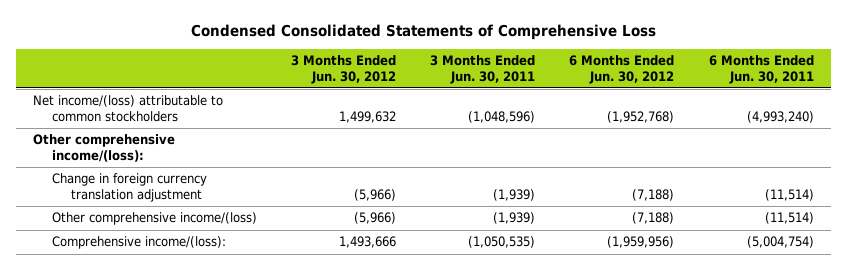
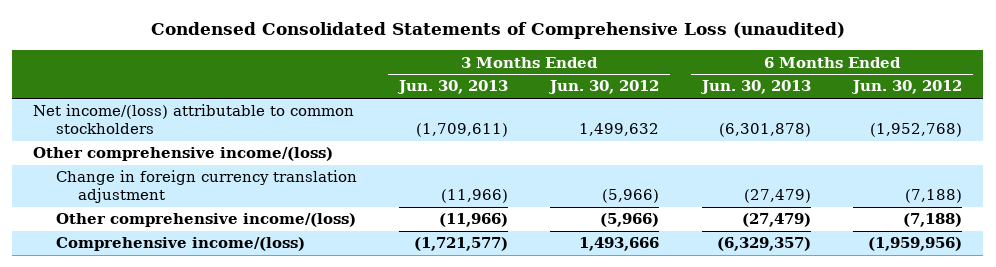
[190,23,656,40] Condensed Consolidated Statements of Comprehensive Loss -> [150,22,845,40] Condensed Consolidated Statements of Comprehensive Loss (unaudited)
[430,54,536,84] 3 Months Ended Jun. 30, 2011 -> none
[708,54,814,84] 6 Months Ended Jun. 30, 2011 -> none
none -> [397,80,509,95] Jun. 30, 2013
none -> [699,80,811,95] Jun. 30, 2013
[33,134,176,163] Other comprehensive income/(loss): -> [33,147,334,162] Other comprehensive income/(loss)
[51,236,226,250] Comprehensive income/(loss): -> [55,237,305,252] Comprehensive income/(loss)

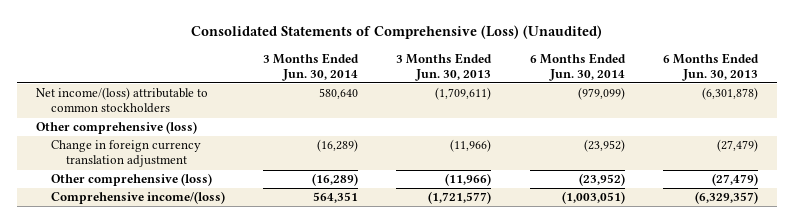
[150,22,845,40] Condensed Consolidated Statements of Comprehensive Loss (unaudited) -> [190,25,602,40] Consolidated Statements of Comprehensive (Loss) (Unaudited)
[548,80,660,95] Jun. 30, 2012 -> none
[851,80,963,95] Jun. 30, 2012 -> none
none -> [263,52,360,81] 3 Months Ended Jun. 30, 2014
none -> [529,52,626,81] 6 Months Ended Jun. 30, 2014
[33,147,334,162] Other comprehensive income/(loss) -> [35,121,197,135] Other comprehensive (loss)
[55,213,356,228] Other comprehensive income/(loss) -> [50,173,212,187] Other comprehensive (loss)

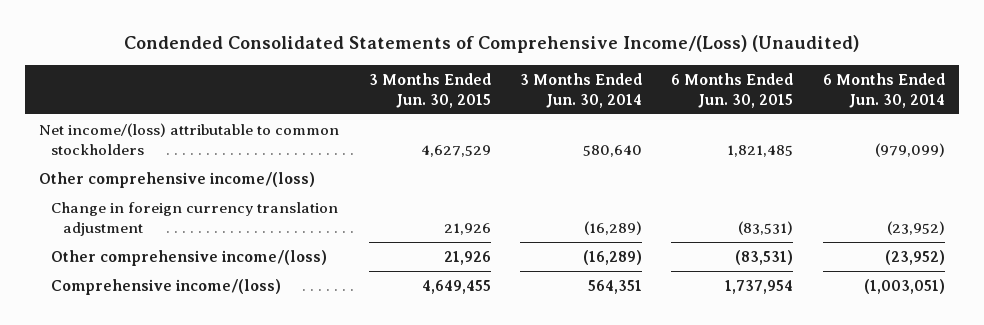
[190,25,602,40] Consolidated Statements of Comprehensive (Loss) (Unaudited) -> [124,35,860,54] Condended Consolidated Statements of Comprehensive Income/(Loss) (Unaudited)
[396,52,493,81] 3 Months Ended Jun. 30, 2013 -> none
[663,52,760,81] 6 Months Ended Jun. 30, 2013 -> none
none -> [368,72,491,108] 3 Months Ended Jun. 30, 2015
none -> [671,72,794,108] 6 Months Ended Jun. 30, 2015
[35,121,197,135] Other comprehensive (loss) -> [39,172,316,189] Other comprehensive income/(loss)
[50,173,212,187] Other comprehensive (loss) -> [51,250,328,267] Other comprehensive income/(loss)

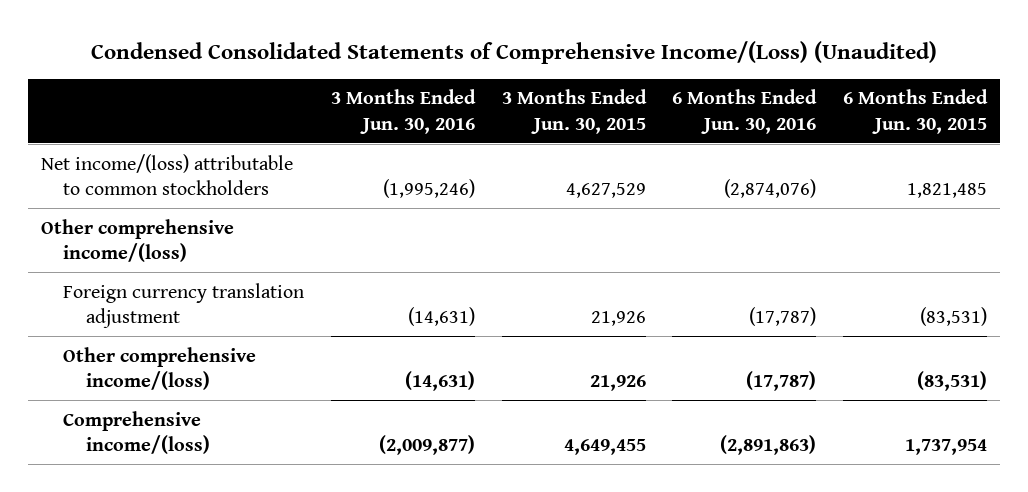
[124,35,860,54] Condended Consolidated Statements of Comprehensive Income/(Loss) (Unaudited) -> [91,40,938,64] Condensed Consolidated Statements of Comprehensive Income/(Loss) (Unaudited)
[520,72,643,108] 3 Months Ended Jun. 30, 2014 -> none
[822,72,945,108] 6 Months Ended Jun. 30, 2014 -> none
none -> [331,89,477,134] 3 Months Ended Jun. 30, 2016
none -> [672,89,818,134] 6 Months Ended Jun. 30, 2016
[51,202,339,236] Change in foreign currency translation adjustment -> [63,282,305,329] Foreign currency translation adjustment

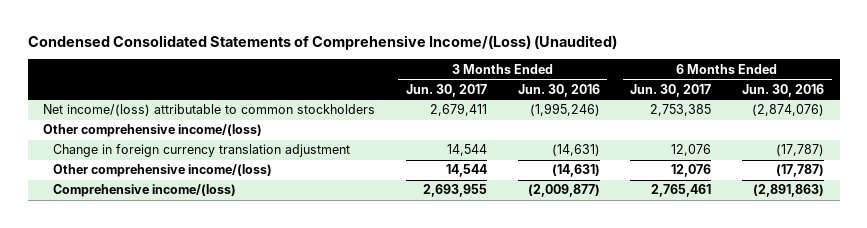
[501,89,647,134] 3 Months Ended Jun. 30, 2015 -> none
[842,89,988,134] 6 Months Ended Jun. 30, 2015 -> none
none -> [405,83,487,97] Jun. 30, 2017
none -> [630,83,712,97] Jun. 30, 2017
[63,282,305,329] Foreign currency translation adjustment -> [52,144,350,158] Change in foreign currency translation adjustment

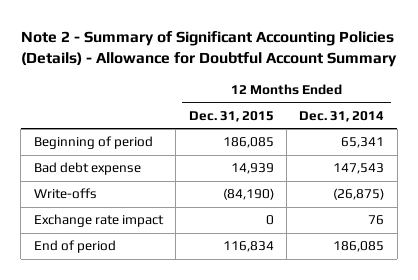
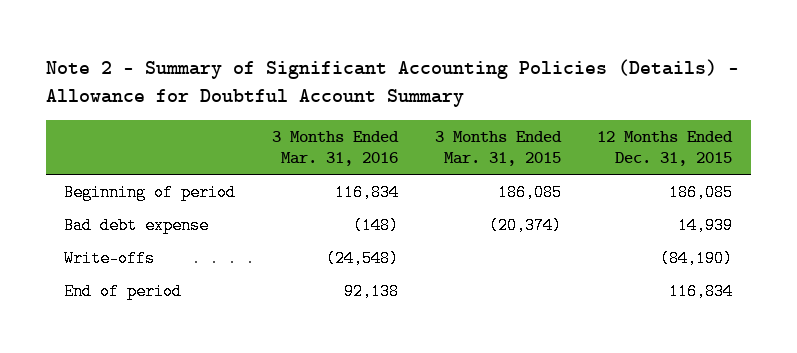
[299,110,385,122] Dec. 31, 2014 -> none
none -> [271,131,399,167] 3 Months Ended Mar. 31, 2016
none -> [434,131,562,167] 3 Months Ended Mar. 31, 2015
[33,214,164,228] Exchange rate impact -> none

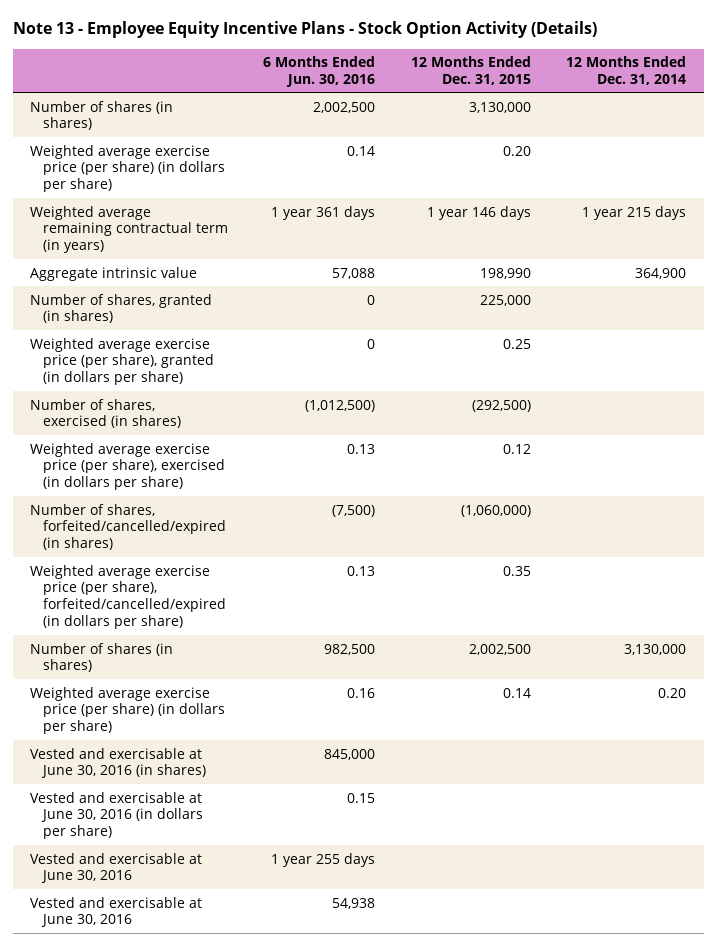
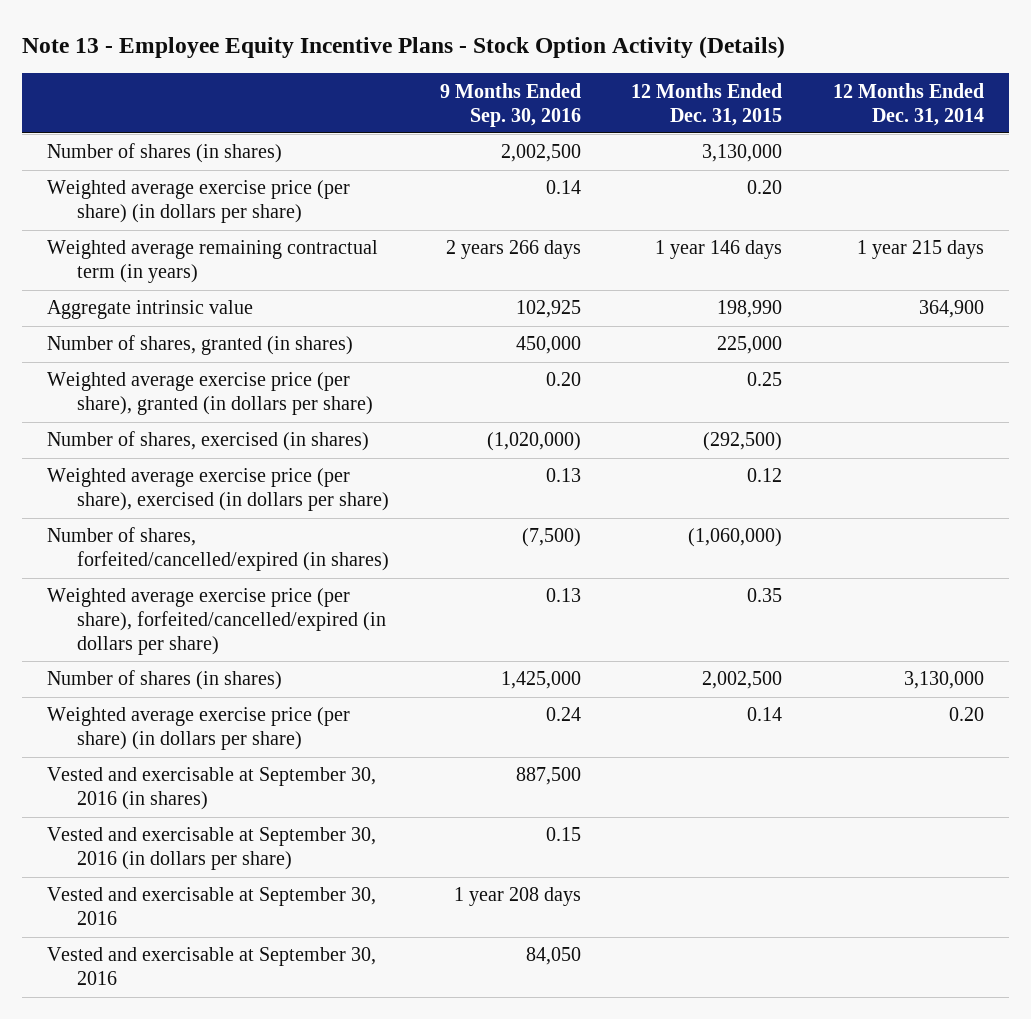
[263,56,376,87] 6 Months Ended Jun. 30, 2016 -> none
none -> [439,82,581,127] 9 Months Ended Sep. 30, 2016
[30,747,206,779] Vested and exercisable at June 30, 2016 (in shares) -> [46,767,376,811] Vested and exercisable at September 30, 2016 (in shares)
[30,791,203,840] Vested and exercisable at June 30, 2016 (in dollars per share) -> [46,827,376,871] Vested and exercisable at September 30, 2016 (in dollars per share)
[30,852,203,884] Vested and exercisable at June 30, 2016 -> [46,887,376,926] Vested and exercisable at September 30, 2016
[30,896,203,928] Vested and exercisable at June 30, 2016 -> [46,947,376,986] Vested and exercisable at September 30, 2016

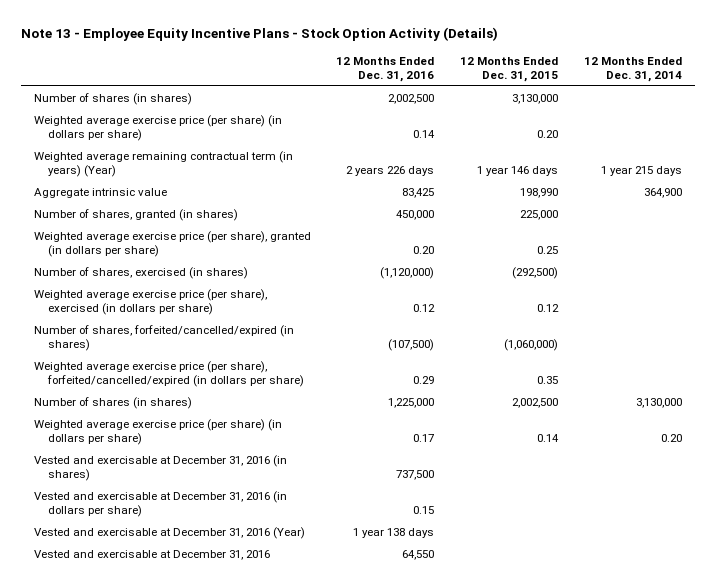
[439,82,581,127] 9 Months Ended Sep. 30, 2016 -> none
none -> [336,57,435,82] 12 Months Ended Dec. 31, 2016
[46,240,378,284] Weighted average remaining contractual term (in years) -> [33,151,293,177] Weighted average remaining contractual term (in years) (Year)
[46,767,376,811] Vested and exercisable at September 30, 2016 (in shares) -> [33,455,287,481] Vested and exercisable at December 31, 2016 (in shares)
[46,827,376,871] Vested and exercisable at September 30, 2016 (in dollars per share) -> [33,491,287,517] Vested and exercisable at December 31, 2016 (in dollars per share)
[46,887,376,926] Vested and exercisable at September 30, 2016 -> [33,527,305,540] Vested and exercisable at December 31, 2016 (Year)
[46,947,376,986] Vested and exercisable at September 30, 2016 -> [33,550,270,561] Vested and exercisable at December 31, 2016

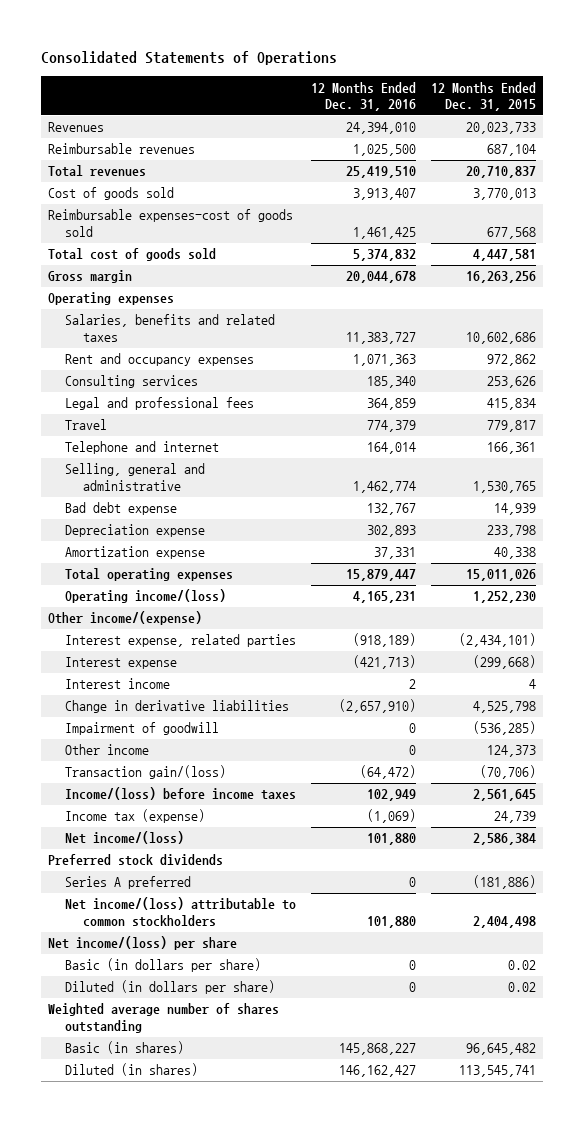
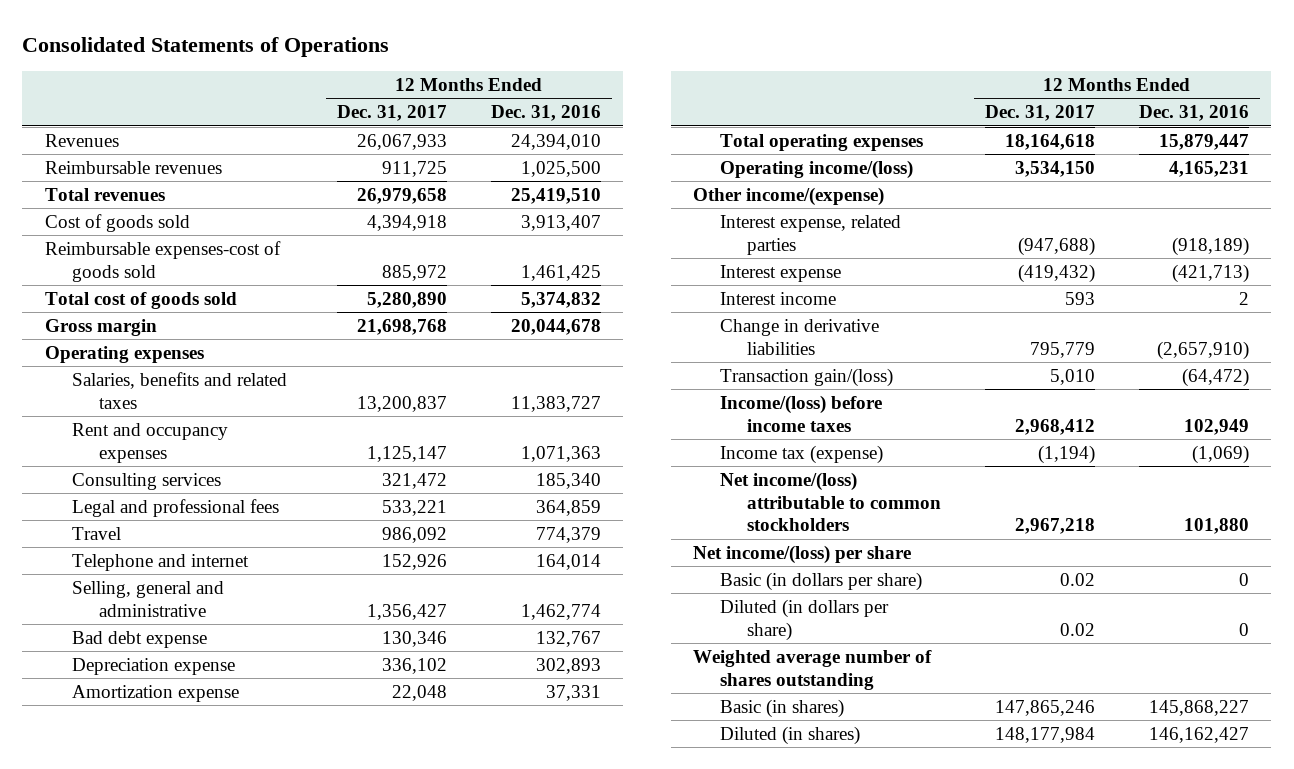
[430,81,536,112] 12 Months Ended Dec. 31, 2015 -> none
none -> [336,105,447,122] Dec. 31, 2017
[65,722,220,736] Impairment of goodwill -> none
[65,744,150,756] Other income -> none
[65,831,185,845] Net income/(loss) -> none
[48,854,224,867] Preferred stock dividends -> none
[65,876,192,890] Series A preferred -> none

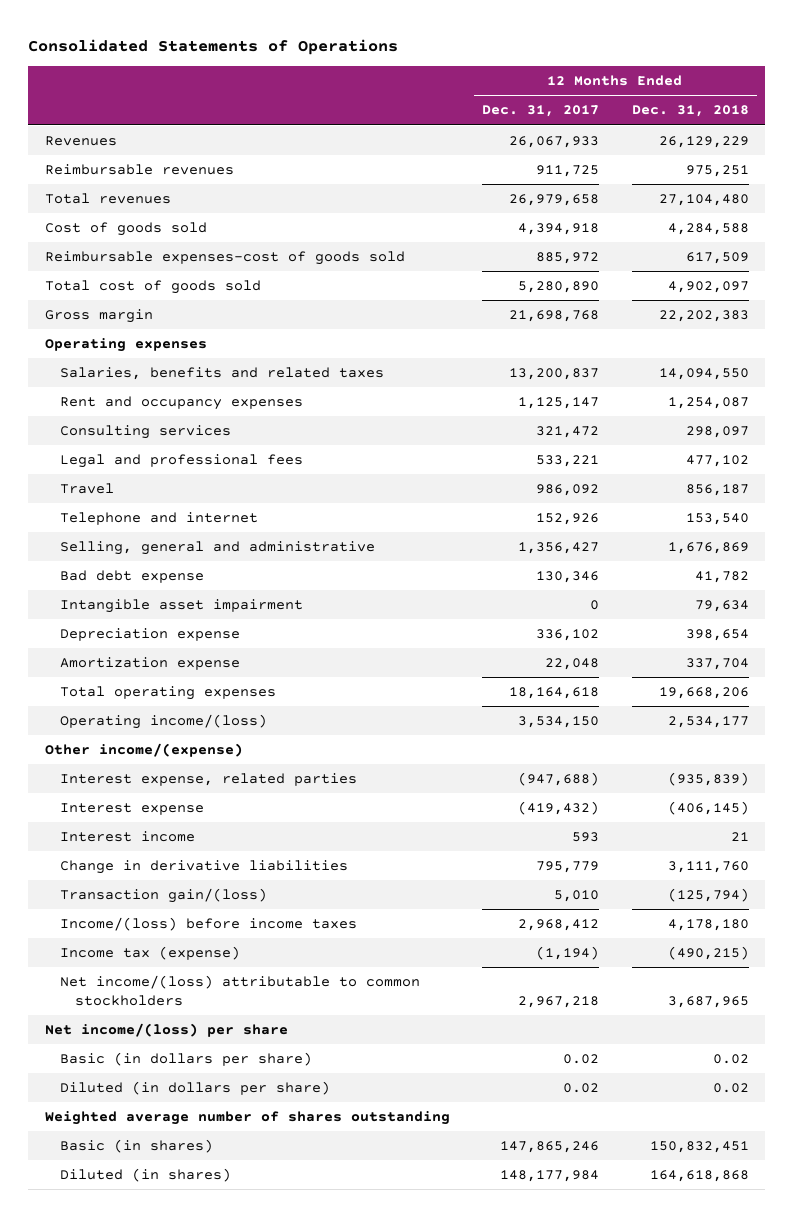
[490,105,601,122] Dec. 31, 2016 -> none
none -> [631,105,749,118] Dec. 31, 2018
none -> [59,598,303,613] Intangible asset impairment

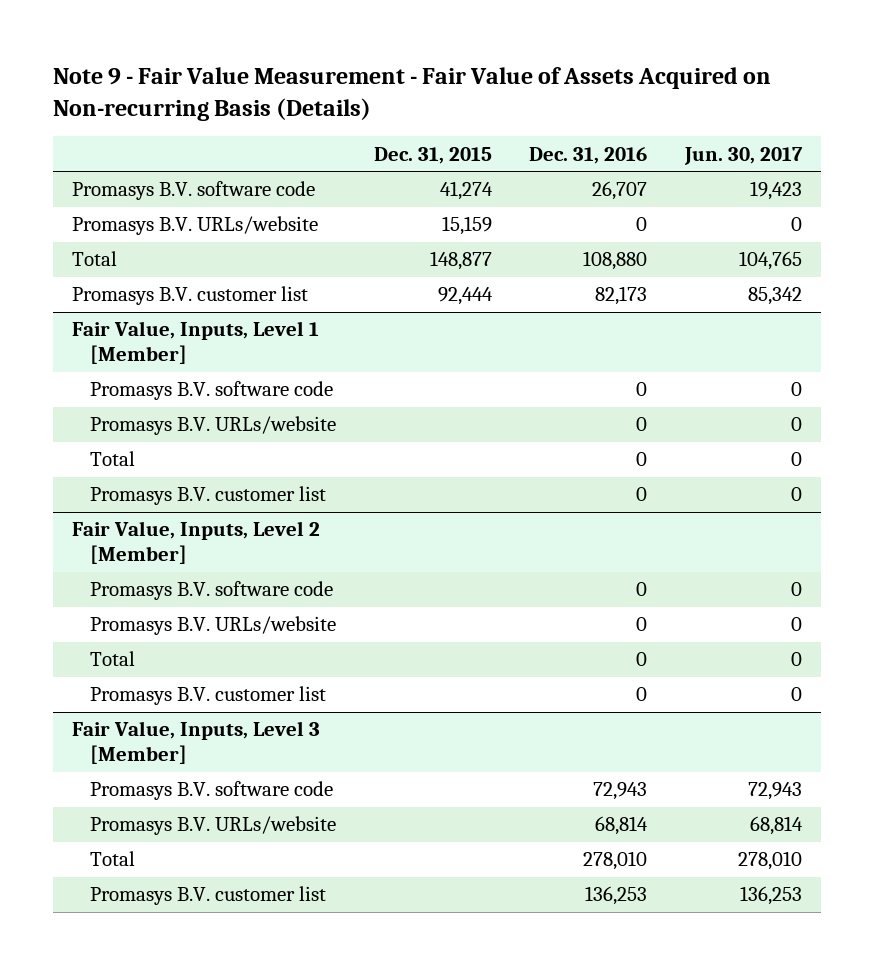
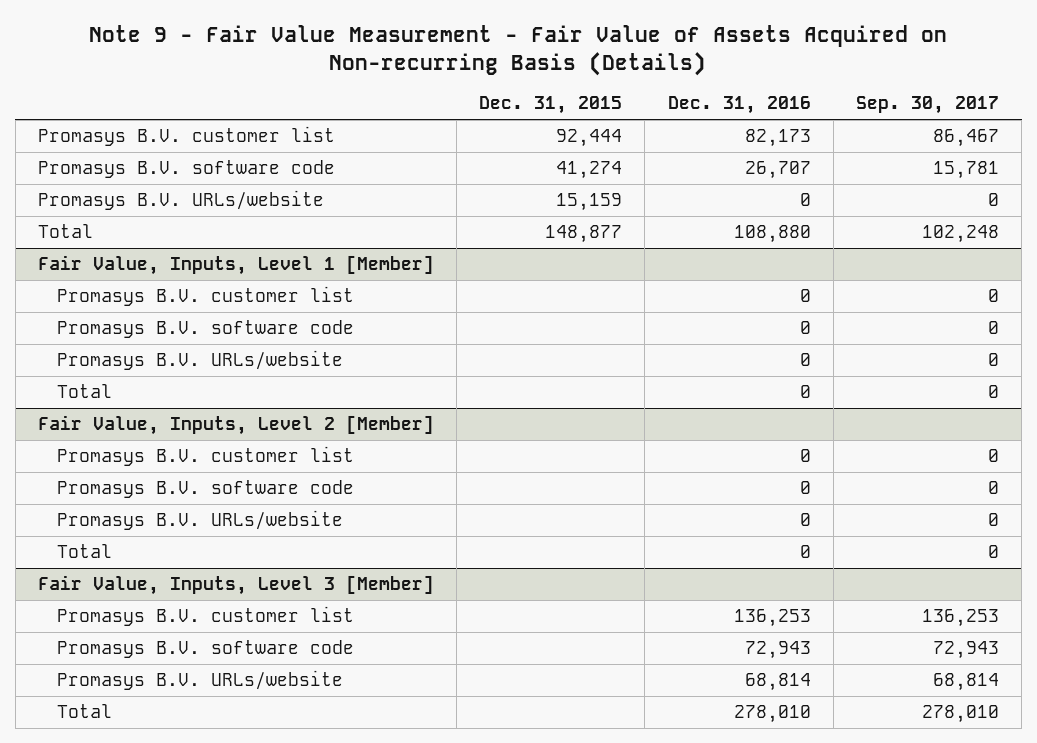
[684,146,804,165] Jun. 30, 2017 -> none
none -> [855,96,999,115] Sep. 30, 2017
[71,286,308,306] Promasys B.V. customer list -> [37,125,335,146] Promasys B.V. customer list
[89,486,326,506] Promasys B.V. customer list -> [57,285,355,306] Promasys B.V. customer list
[89,686,326,706] Promasys B.V. customer list -> [57,445,355,466] Promasys B.V. customer list
[89,886,326,906] Promasys B.V. customer list -> [57,605,355,626] Promasys B.V. customer list

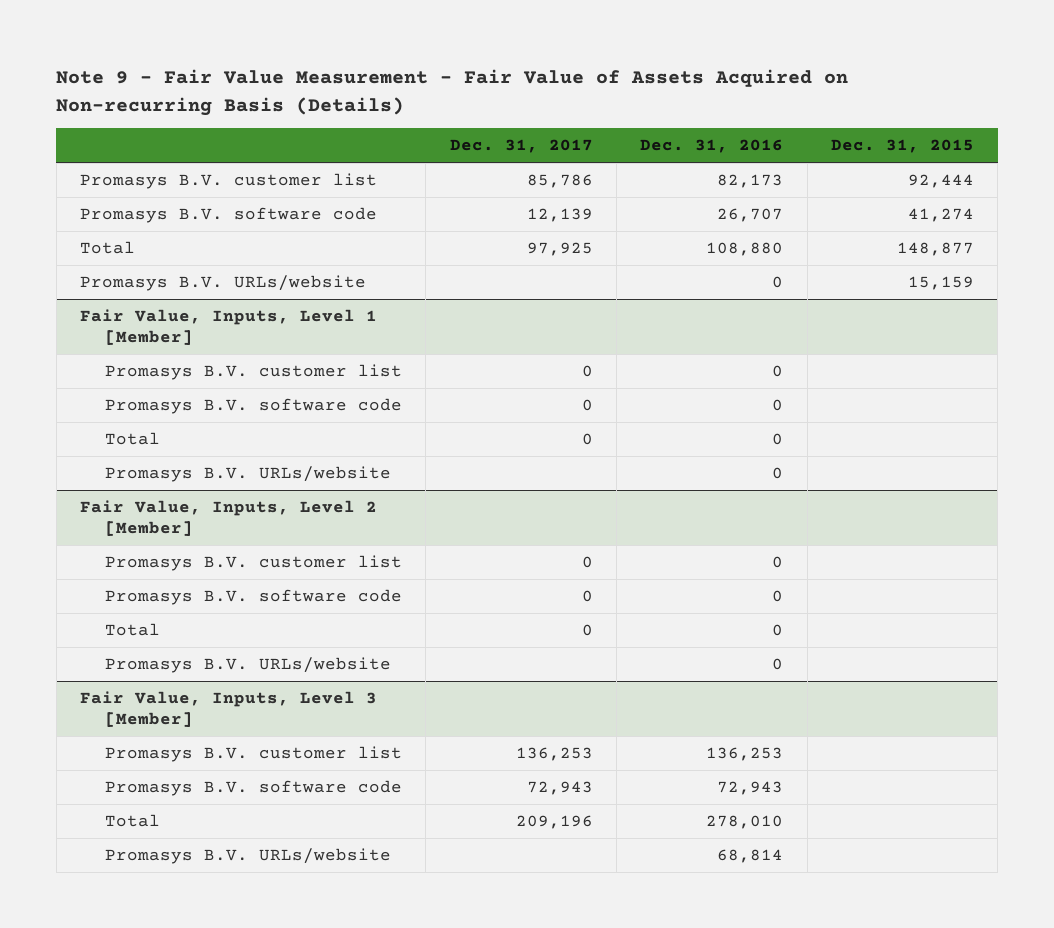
[855,96,999,115] Sep. 30, 2017 -> none
none -> [449,139,593,154] Dec. 31, 2017
[37,189,324,210] Promasys B.V. URLs/website -> [80,275,367,292] Promasys B.V. URLs/website
[57,349,344,370] Promasys B.V. URLs/website -> [104,466,391,483] Promasys B.V. URLs/website
[57,509,344,530] Promasys B.V. URLs/website -> [104,657,391,674] Promasys B.V. URLs/website
[57,669,344,690] Promasys B.V. URLs/website -> [104,848,391,865] Promasys B.V. URLs/website

